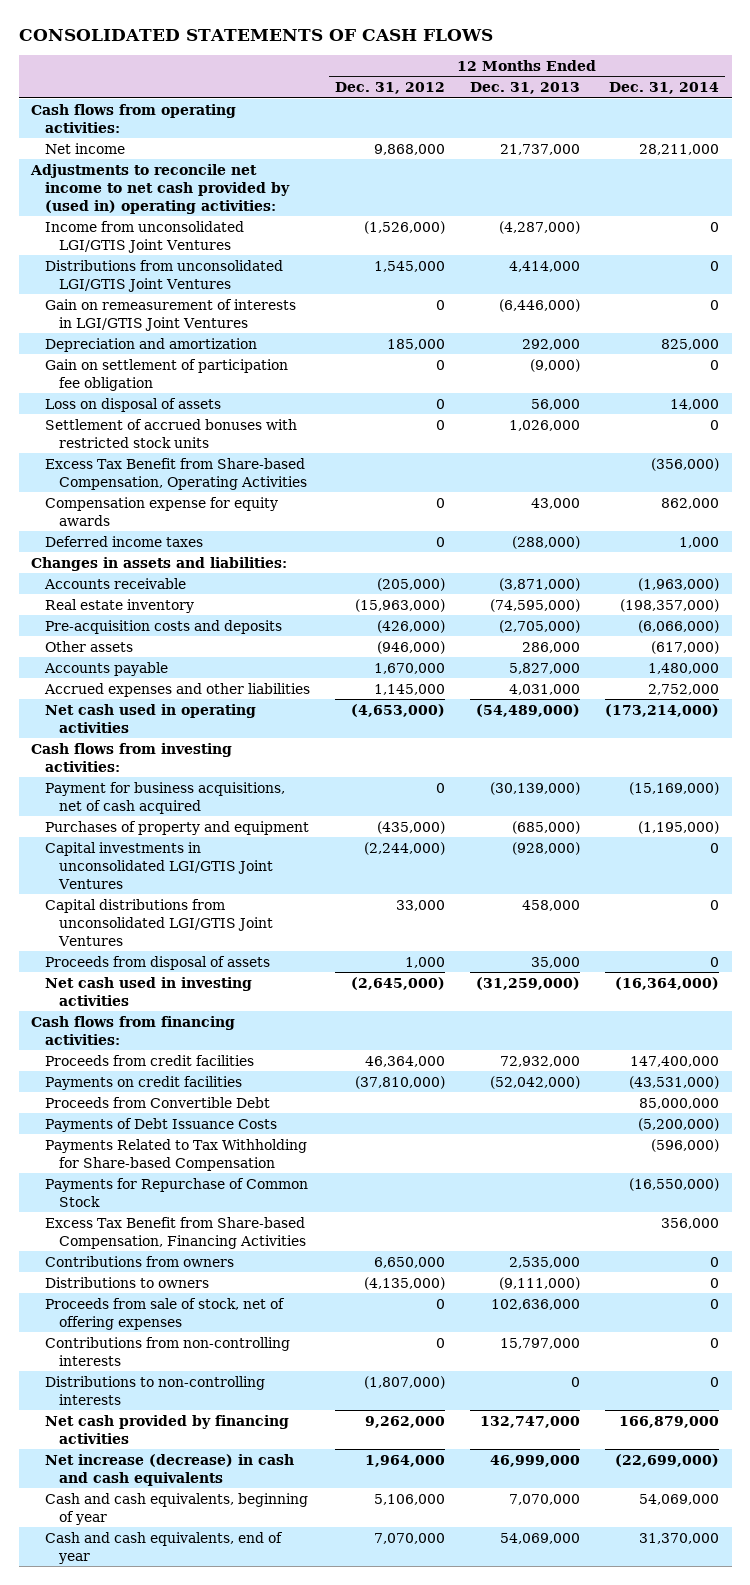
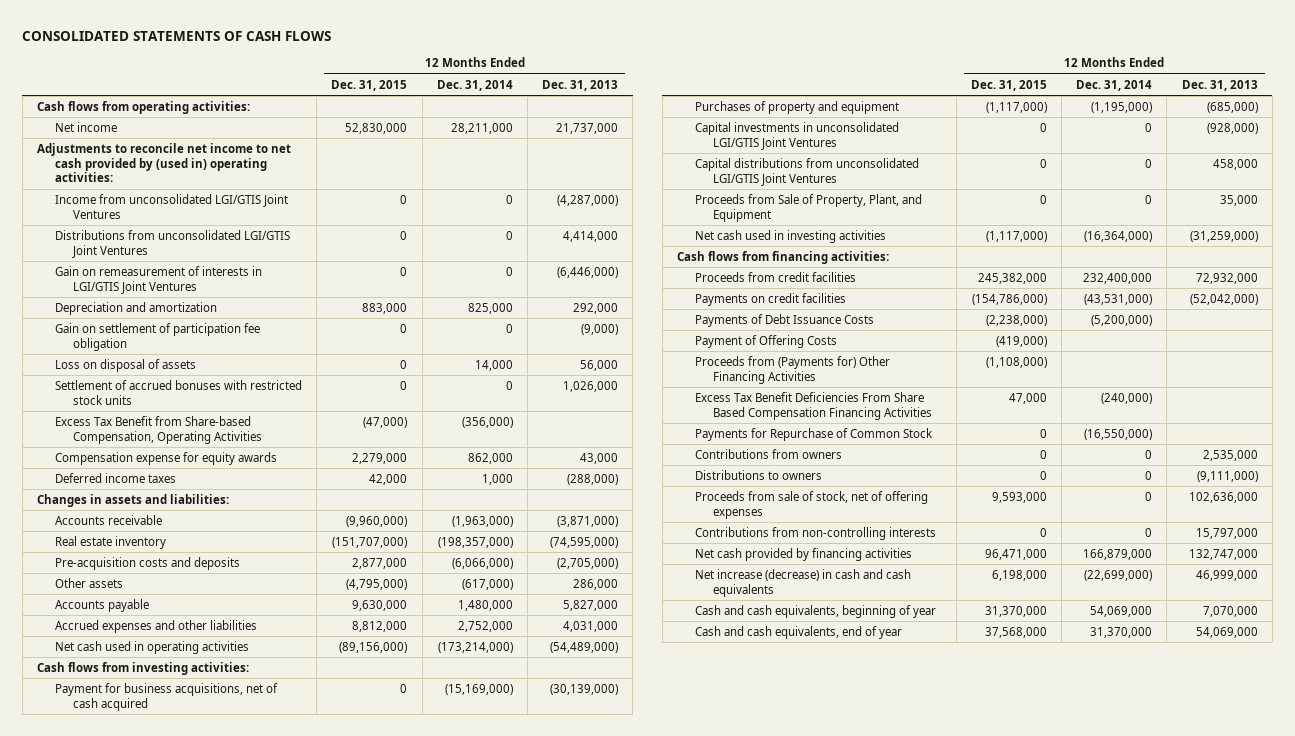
[335,82,446,95] Dec. 31, 2012 -> none
none -> [331,79,408,91] Dec. 31, 2015
[45,955,271,970] Proceeds from disposal of assets -> none
none -> [694,193,922,222] Proceeds from Sale of Property, Plant, and Equipment
[630,1055,720,1067] 147,400,000 -> [1083,272,1153,284] 232,400,000
[45,1096,271,1108] Proceeds from Convertible Debt -> none
[45,1138,308,1171] Payments Related to Tax Withholding for Share-based Compensation -> none
none -> [694,334,837,348] Payment of Offering Costs
none -> [694,355,890,384] Proceeds from (Payments for) Other Financing Activities
none -> [694,391,932,420] Excess Tax Benefit Deficiencies From Share Based Compensation Financing Activities
[45,1216,306,1249] Excess Tax Benefit from Share-based Compensation, Financing Activities -> none
[45,1375,266,1405] Distributions to non-controlling interests -> none

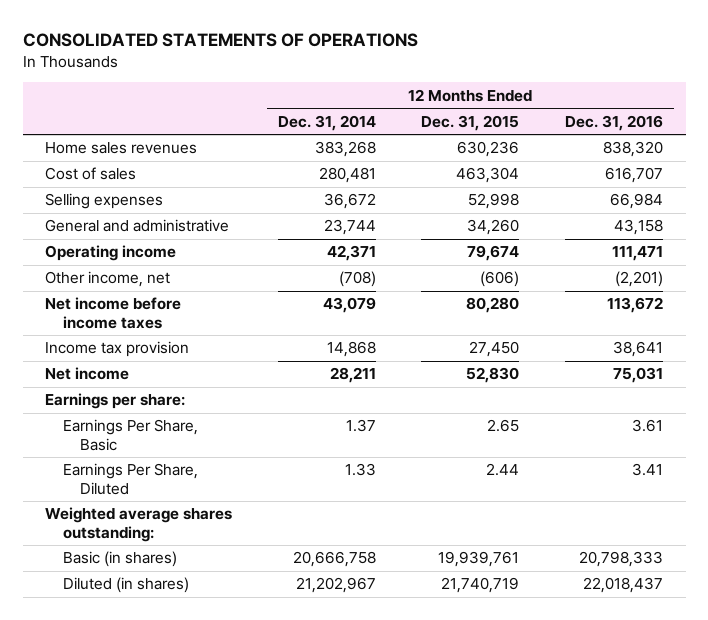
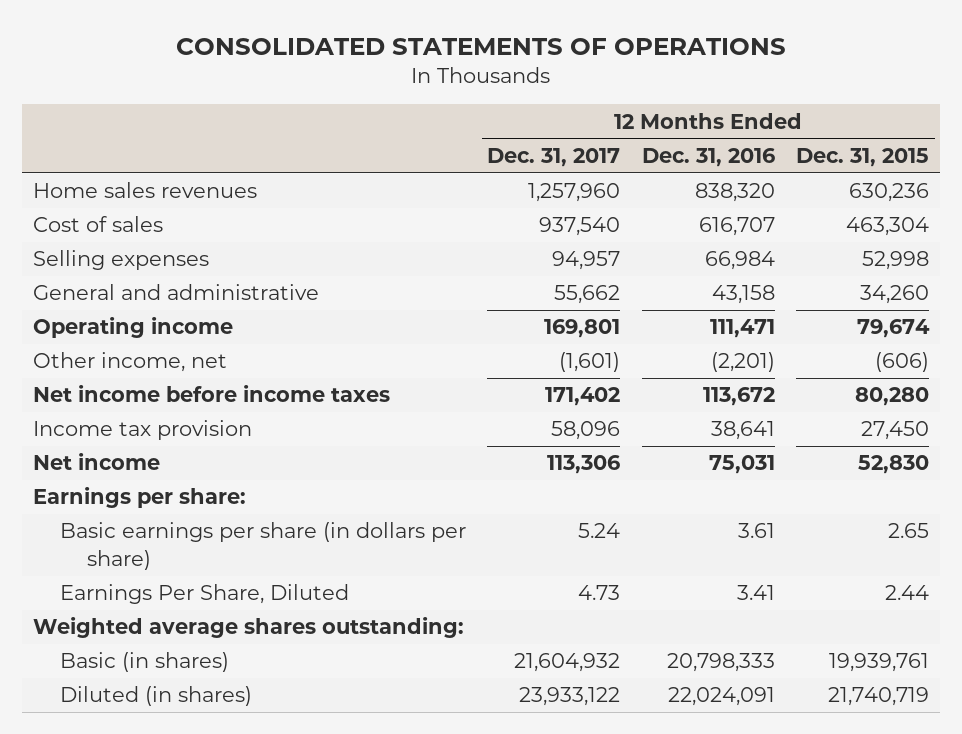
[277,114,376,131] Dec. 31, 2014 -> none
none -> [487,148,621,168] Dec. 31, 2017
[62,419,198,451] Earnings Per Share, Basic -> [59,522,466,570] Basic earnings per share (in dollars per share)
[582,577,663,594] 22,018,437 -> [667,687,775,707] 22,024,091

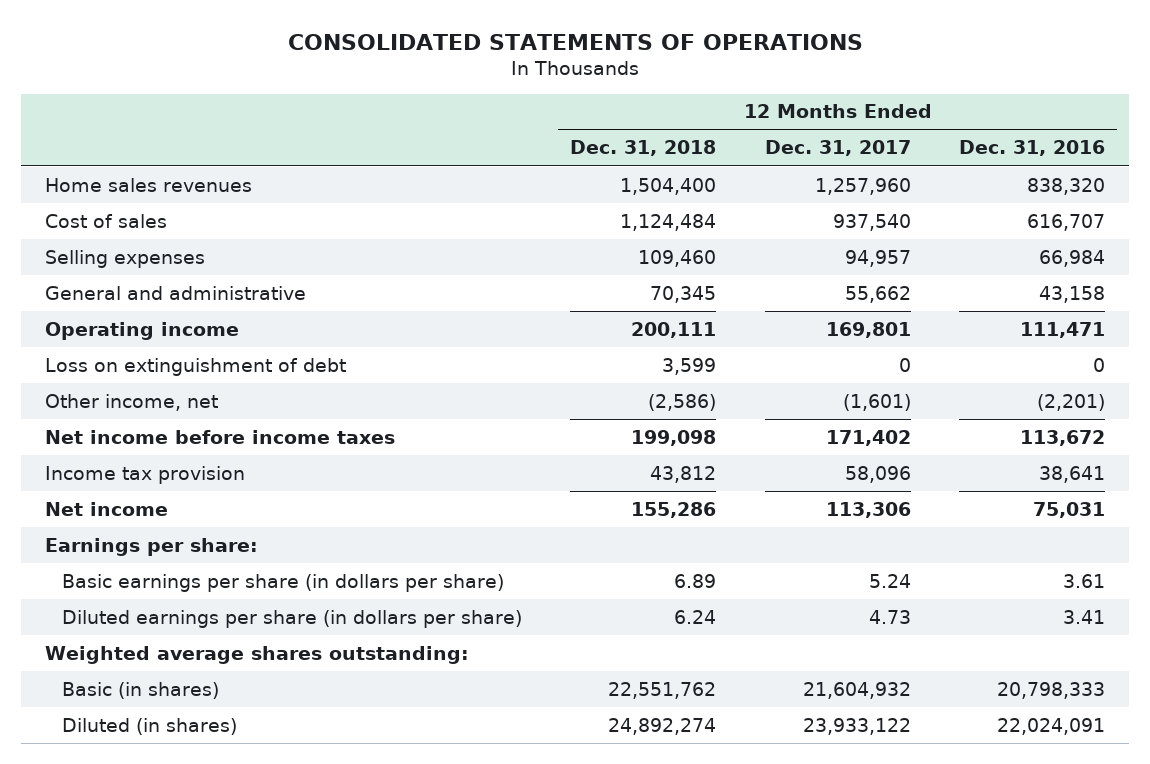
[796,148,930,168] Dec. 31, 2015 -> none
none -> [570,140,717,157] Dec. 31, 2018
none -> [45,357,347,376] Loss on extinguishment of debt
[59,584,349,605] Earnings Per Share, Diluted -> [62,609,523,628] Diluted earnings per share (in dollars per share)

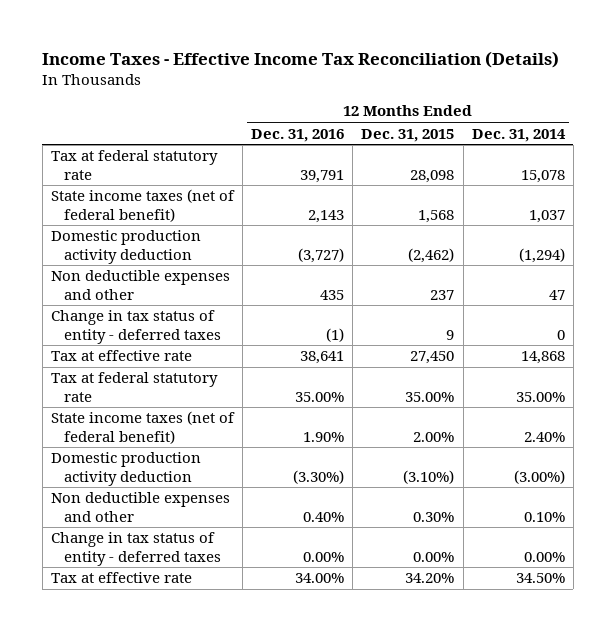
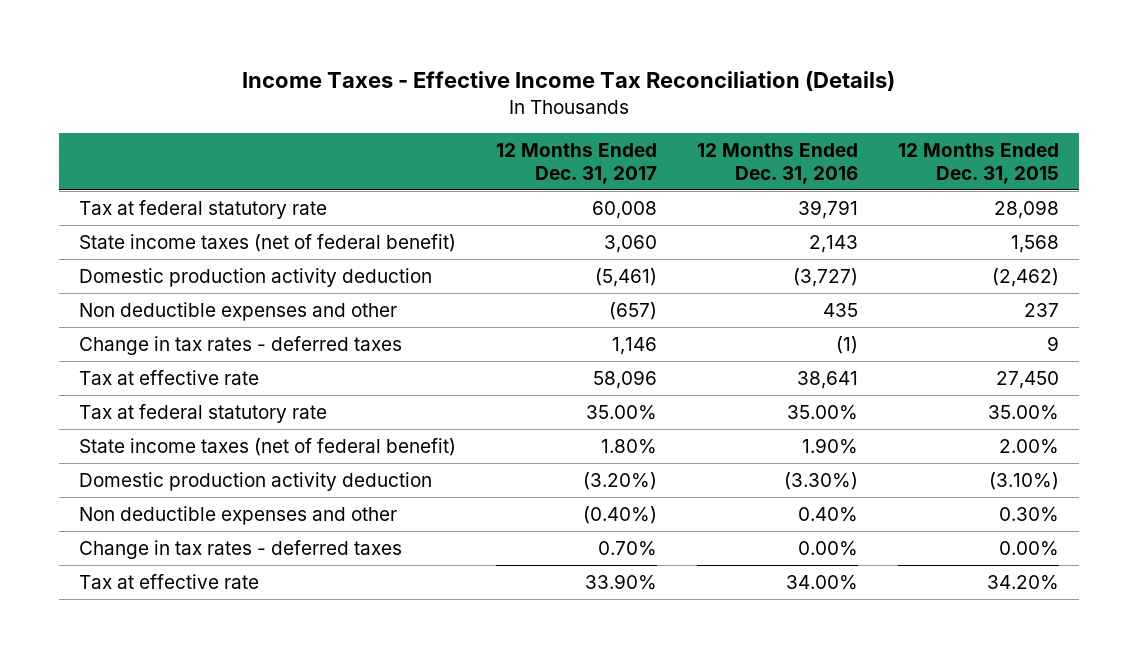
[471,128,566,142] Dec. 31, 2014 -> none
none -> [495,142,657,184] 12 Months Ended Dec. 31, 2017
[50,310,222,344] Change in tax status of entity - deferred taxes -> [78,335,402,355] Change in tax rates - deferred taxes
[50,532,222,566] Change in tax status of entity - deferred taxes -> [78,539,402,559] Change in tax rates - deferred taxes

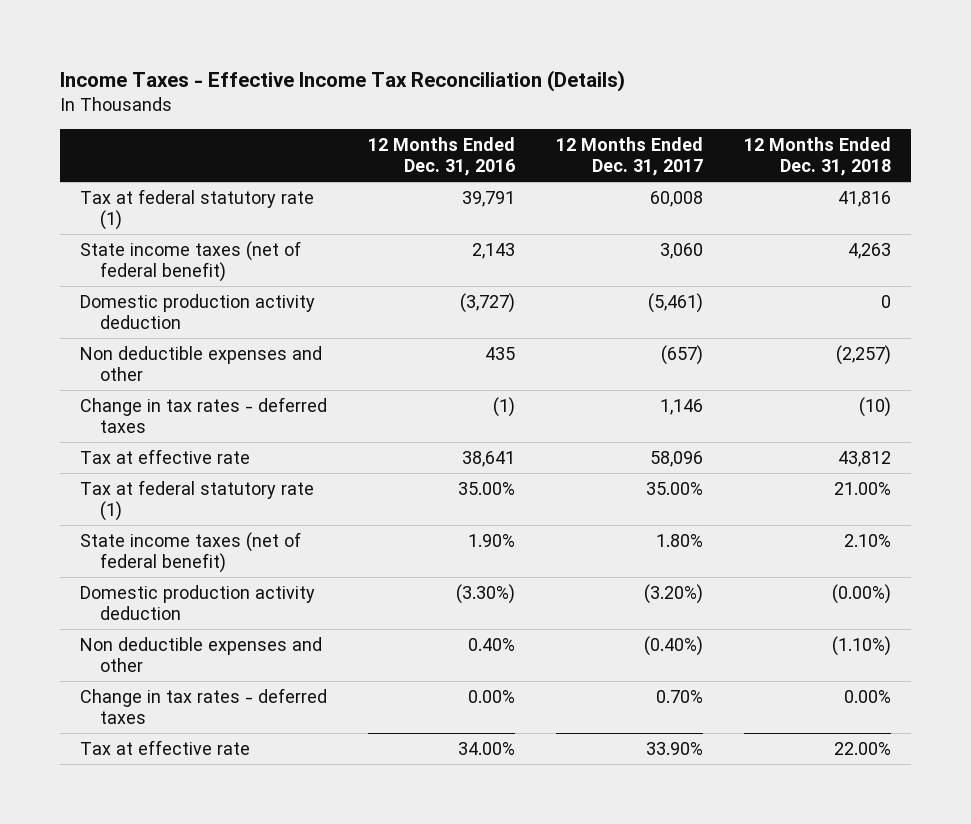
[897,142,1059,184] 12 Months Ended Dec. 31, 2015 -> none
none -> [743,136,891,177] 12 Months Ended Dec. 31, 2018
[78,199,327,219] Tax at federal statutory rate -> [80,188,315,231] Tax at federal statutory rate (1)
[78,403,327,423] Tax at federal statutory rate -> [80,479,315,522] Tax at federal statutory rate (1)

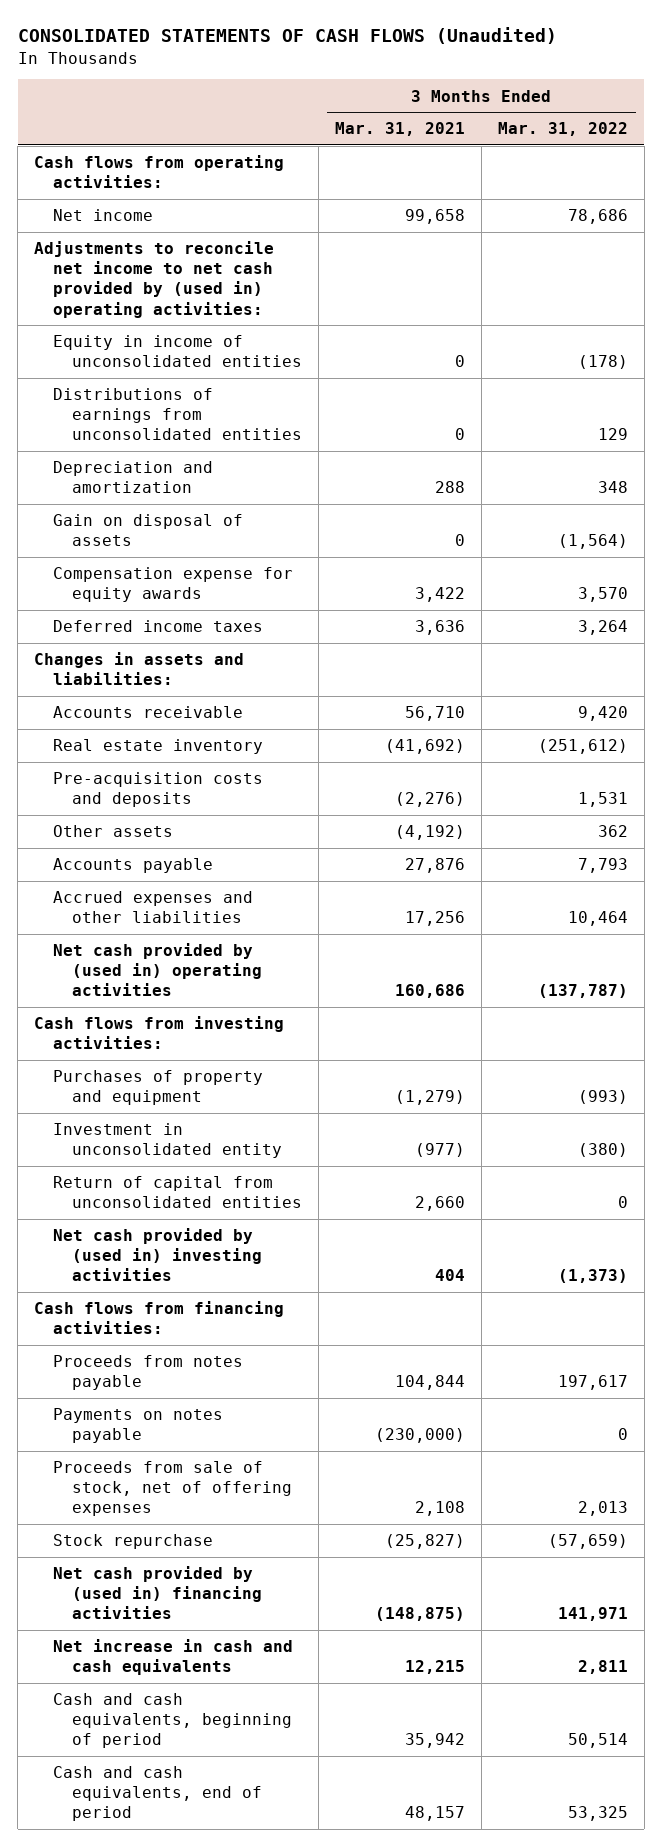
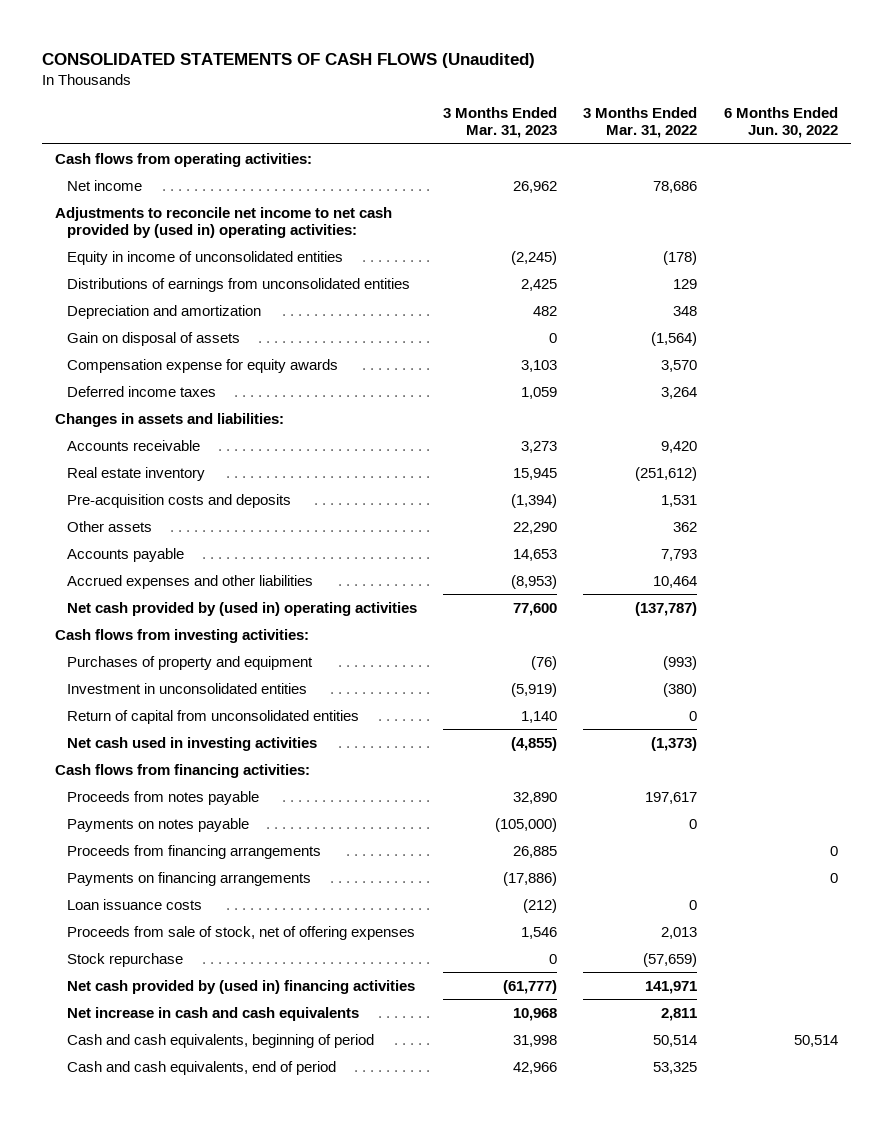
[334,122,465,137] Mar. 31, 2021 -> none
none -> [443,106,558,139] 3 Months Ended Mar. 31, 2023
none -> [723,106,838,139] 6 Months Ended Jun. 30, 2022
[53,1123,283,1159] Investment in unconsolidated entity -> [66,682,307,694] Investment in unconsolidated entities
[53,1228,263,1282] Net cash provided by (used in) investing activities -> [66,736,317,751] Net cash used in investing activities
none -> [66,844,321,859] Proceeds from financing arrangements
none -> [66,871,311,886] Payments on financing arrangements
none -> [66,898,202,910] Loan issuance costs

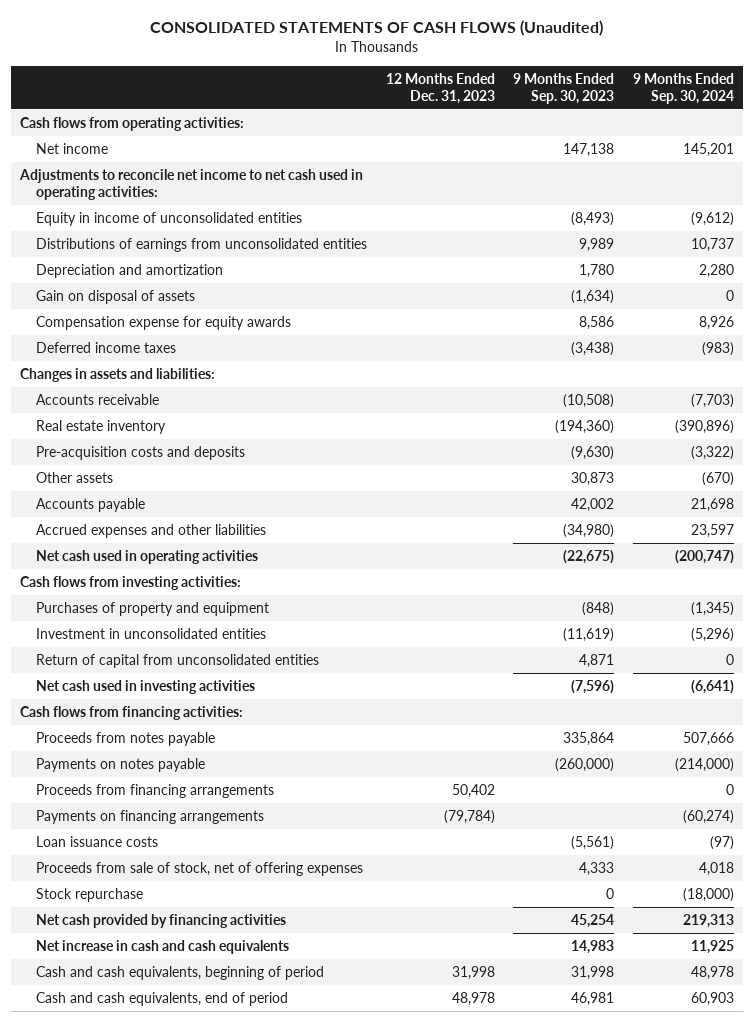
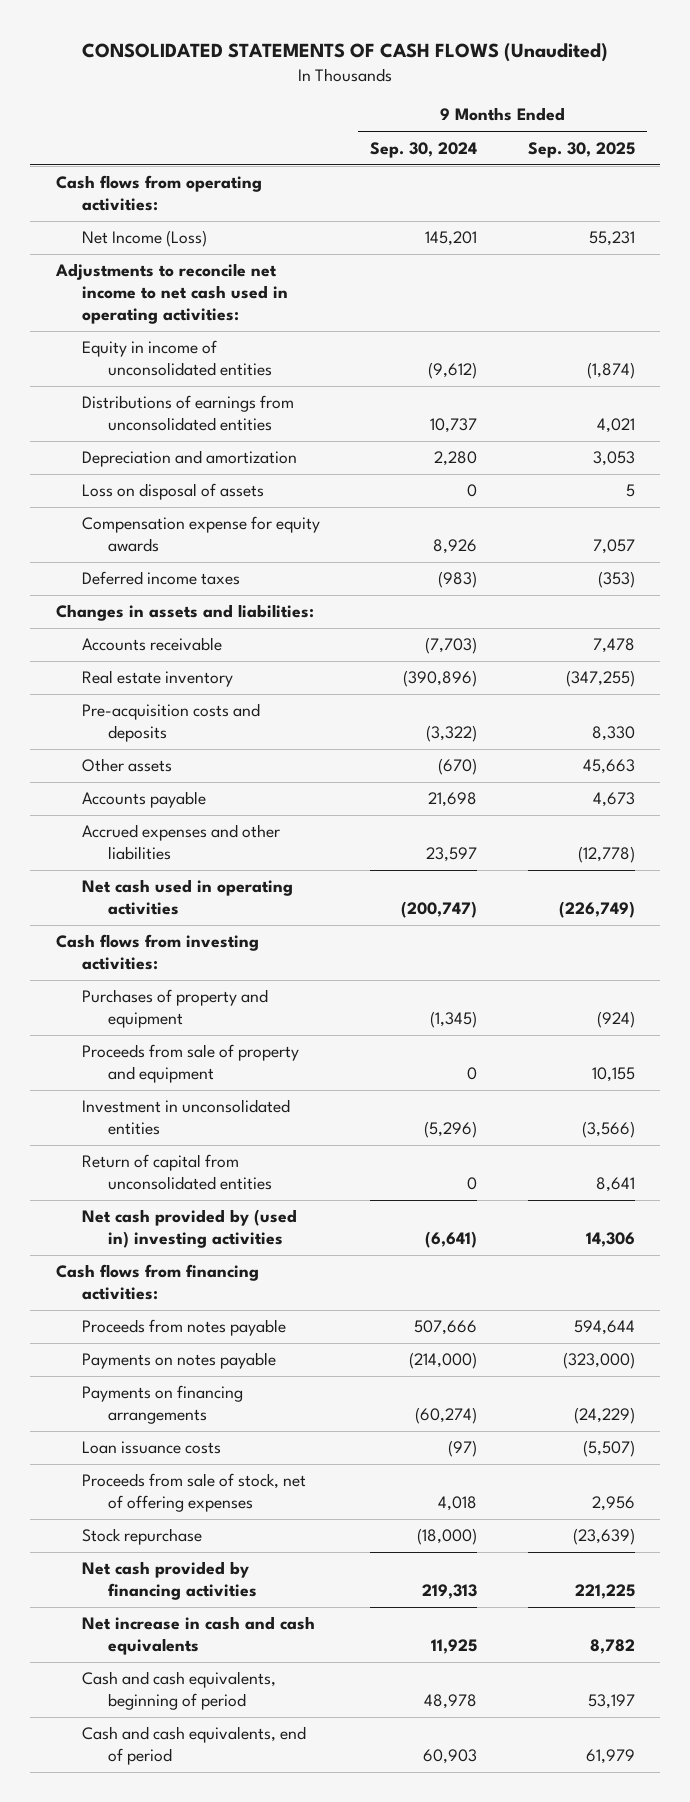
[385,72,495,104] 12 Months Ended Dec. 31, 2023 -> none
[513,72,615,104] 9 Months Ended Sep. 30, 2023 -> none
none -> [527,141,635,158] Sep. 30, 2025
[36,143,109,155] Net income -> [81,230,207,248] Net Income (Loss)
[36,290,196,305] Gain on disposal of assets -> [81,483,264,501] Loss on disposal of assets
none -> [81,1044,299,1083] Proceeds from sale of property and equipment
[36,680,256,695] Net cash used in investing activities -> [81,1209,297,1248] Net cash provided by (used in) investing activities
[36,784,275,799] Proceeds from financing arrangements -> none

